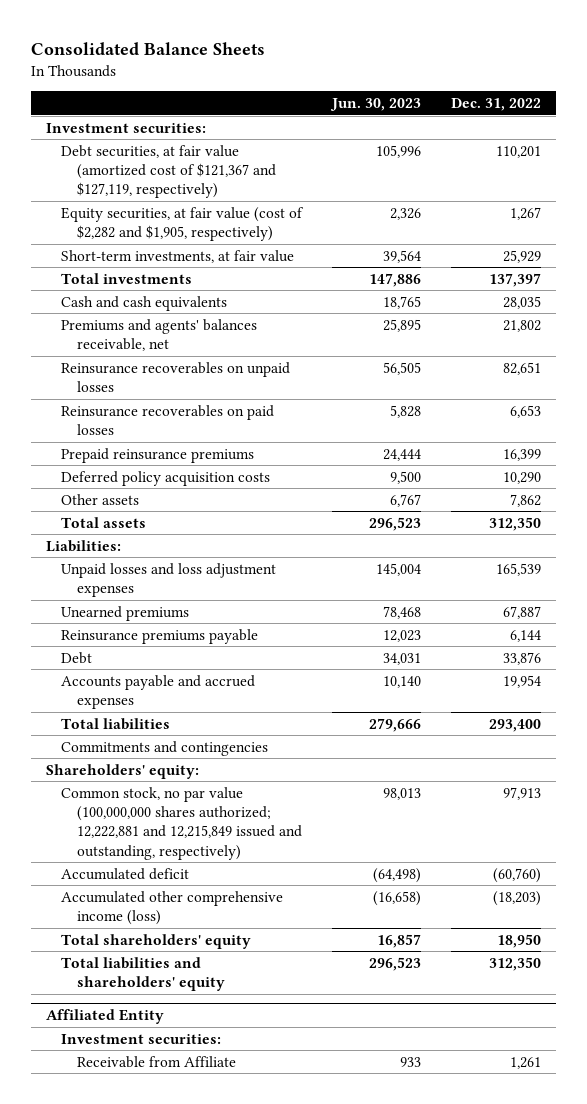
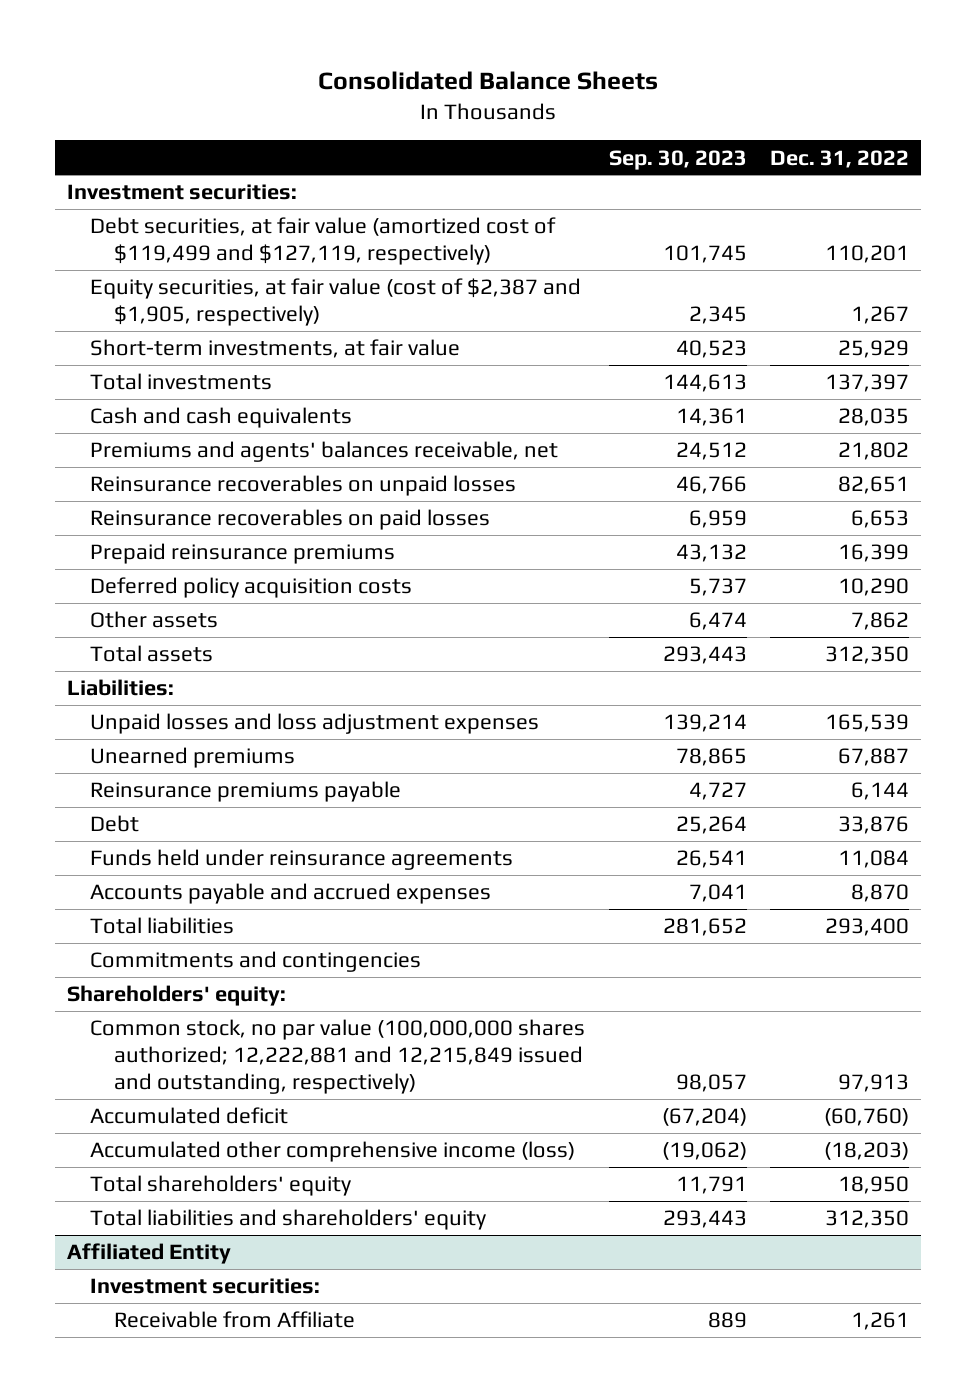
[330,97,422,111] Jun. 30, 2023 -> none
none -> [608,149,747,170] Sep. 30, 2023
[61,144,277,199] Debt securities, at fair value (amortized cost of $121,367 and $127,119, respectively) -> [90,217,557,266] Debt securities, at fair value (amortized cost of $119,499 and $127,119, respectively)
[61,206,305,242] Equity securities, at fair value (cost of $2,282 and $1,905, respectively) -> [90,278,582,327] Equity securities, at fair value (cost of $2,387 and $1,905, respectively)
none -> [90,849,514,871] Funds held under reinsurance agreements
[503,674,542,688] 19,954 -> [851,884,910,903] 8,870

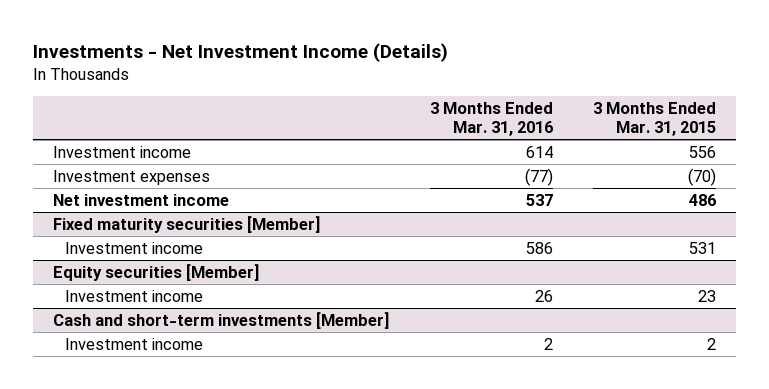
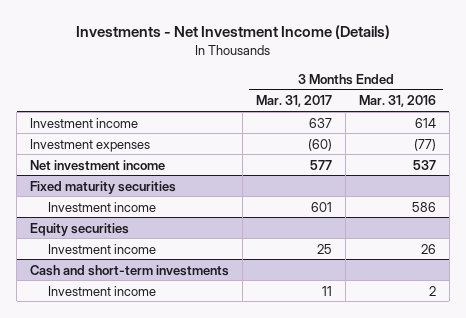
[593,102,717,137] 3 Months Ended Mar. 31, 2015 -> none
none -> [256,95,333,108] Mar. 31, 2017
[52,215,321,233] Fixed maturity securities [Member] -> [30,180,177,194] Fixed maturity securities
[52,263,260,281] Equity securities [Member] -> [30,222,130,236] Equity securities
[52,311,390,329] Cash and short-term investments [Member] -> [30,264,230,276] Cash and short-term investments

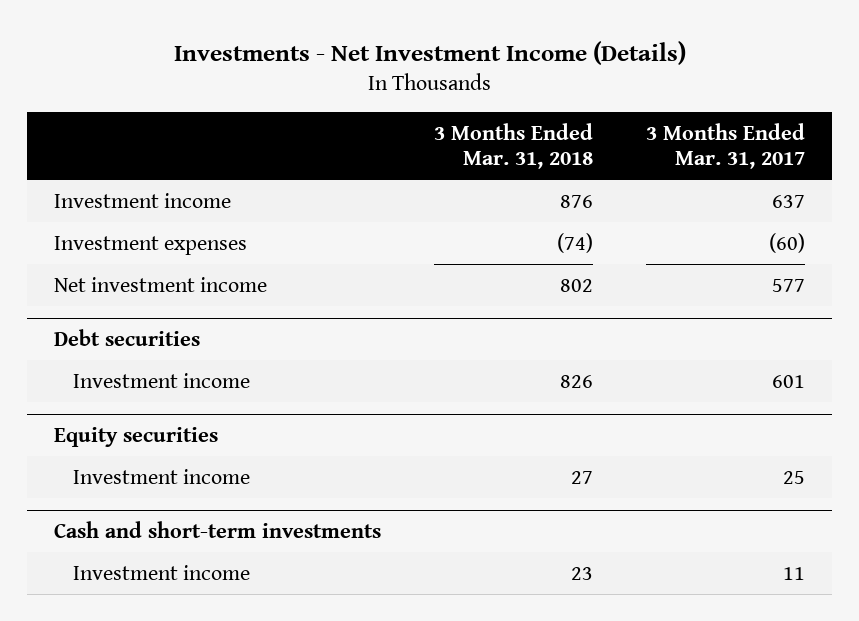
[358,95,436,108] Mar. 31, 2016 -> none
none -> [434,122,594,170] 3 Months Ended Mar. 31, 2018
[30,180,177,194] Fixed maturity securities -> [53,329,200,347] Debt securities

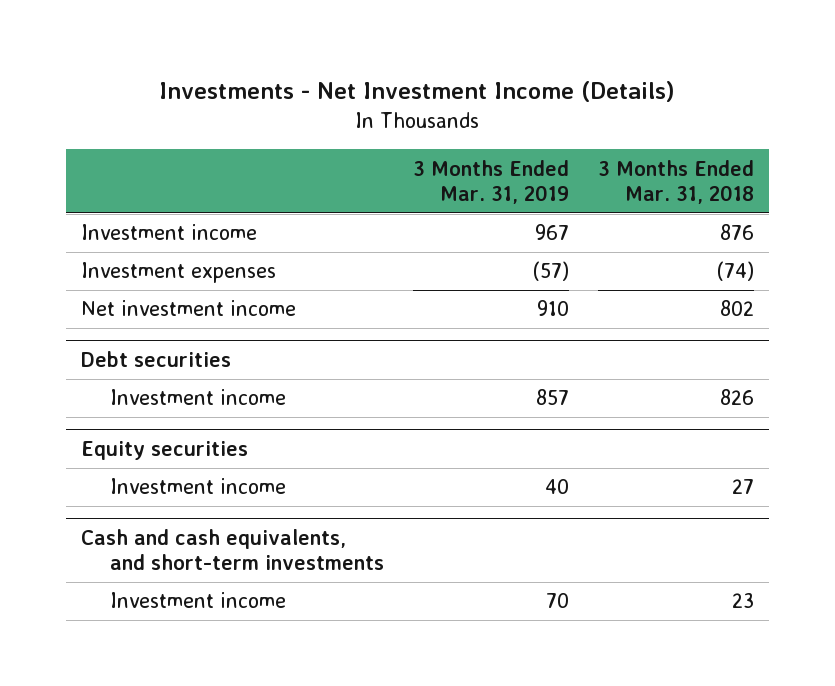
[646,122,806,170] 3 Months Ended Mar. 31, 2017 -> none
none -> [412,159,569,204] 3 Months Ended Mar. 31, 2019
[53,521,381,539] Cash and short-term investments -> [80,529,384,571] Cash and cash equivalents, and short-term investments

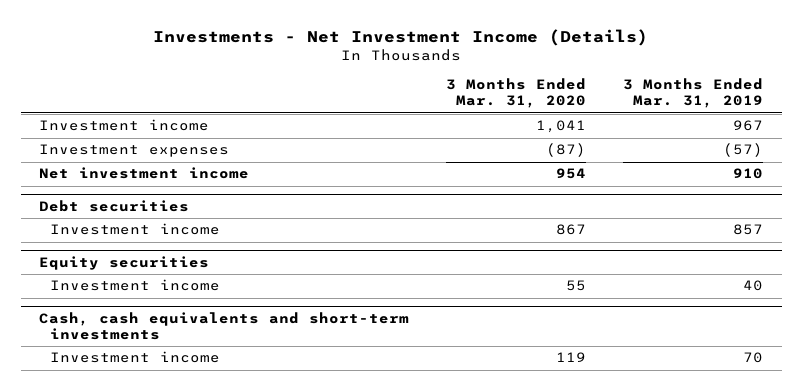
[598,159,755,204] 3 Months Ended Mar. 31, 2018 -> none
none -> [446,78,587,109] 3 Months Ended Mar. 31, 2020
[80,529,384,571] Cash and cash equivalents, and short-term investments -> [39,311,410,340] Cash, cash equivalents and short-term investments

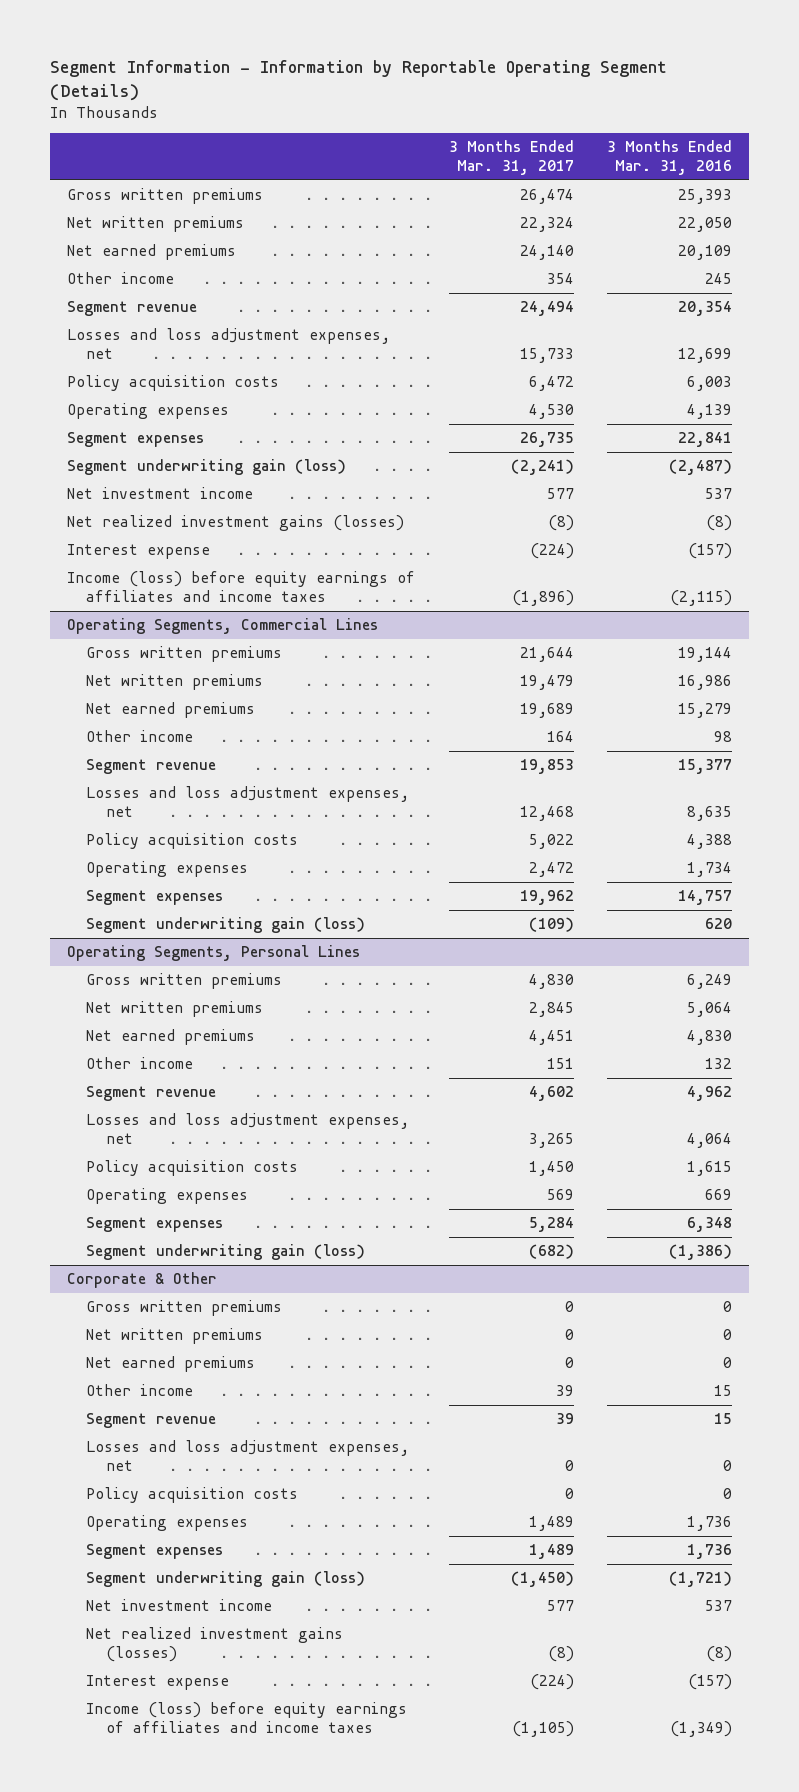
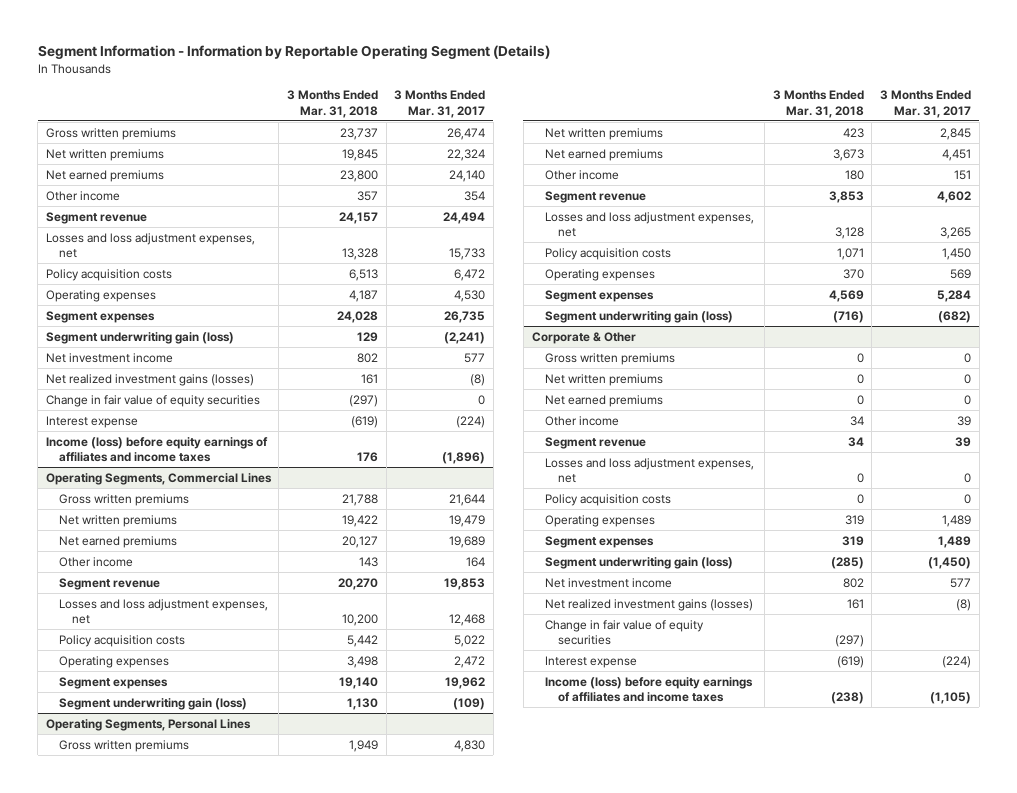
[607,140,733,175] 3 Months Ended Mar. 31, 2016 -> none
none -> [287,90,379,118] 3 Months Ended Mar. 31, 2018
none -> [45,394,260,407] Change in fair value of equity securities
none -> [544,619,704,646] Change in fair value of equity securities

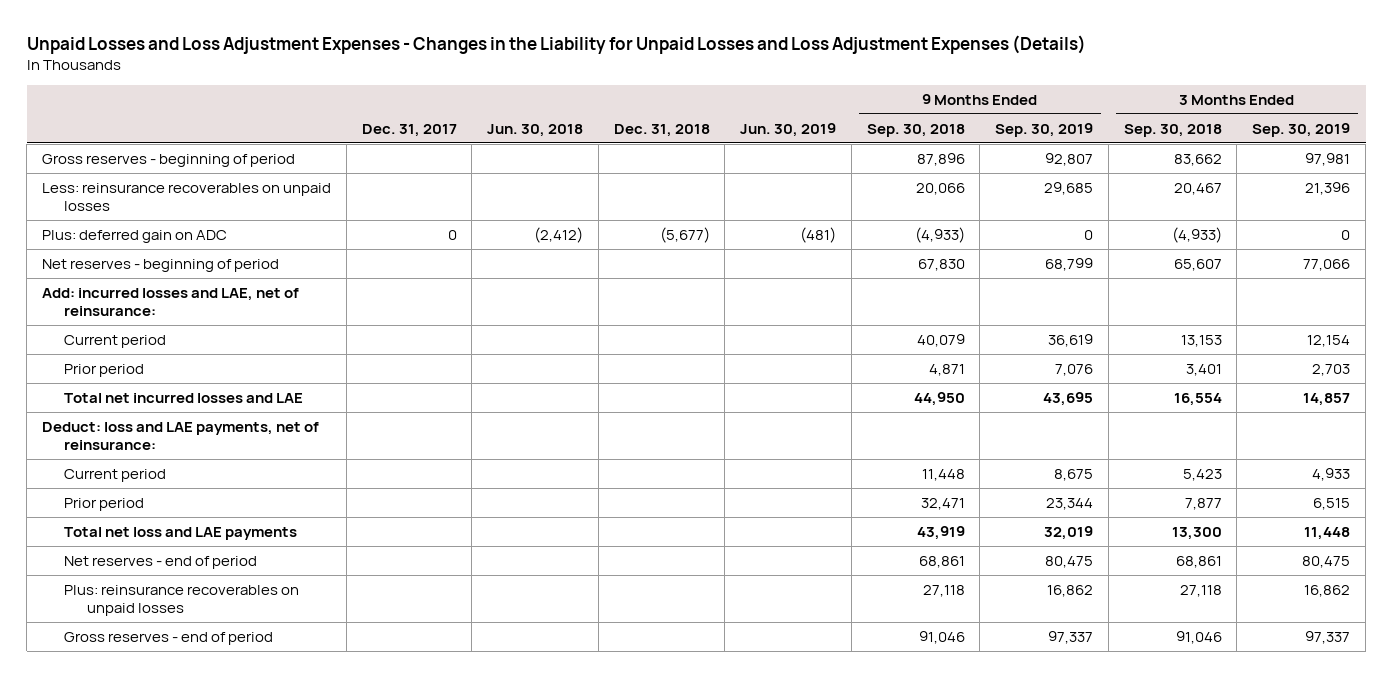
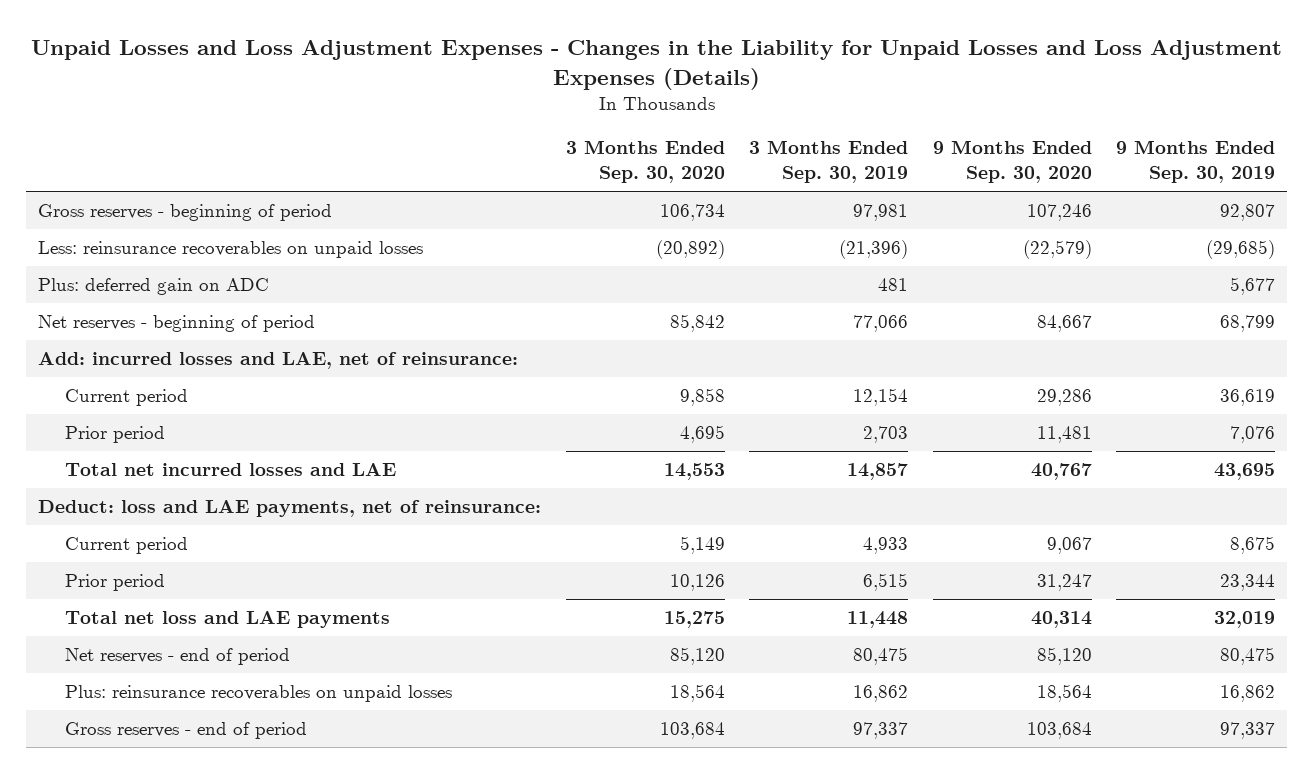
[361,123,457,137] Dec. 31, 2017 -> none
[487,123,584,137] Jun. 30, 2018 -> none
[613,123,710,137] Dec. 31, 2018 -> none
[740,122,837,137] Jun. 30, 2019 -> none
[866,123,965,137] Sep. 30, 2018 -> none
[1123,123,1222,137] Sep. 30, 2018 -> none
none -> [565,140,725,184] 3 Months Ended Sep. 30, 2020
none -> [932,140,1092,184] 9 Months Ended Sep. 30, 2020
[1044,181,1094,195] 29,685 -> [1206,240,1276,260] (29,685)
[1305,181,1351,195] 21,396 -> [839,240,909,260] (21,396)
[1084,229,1094,240] 0 -> [1230,277,1276,296] 5,677
[1341,229,1351,240] 0 -> [878,278,909,292] 481

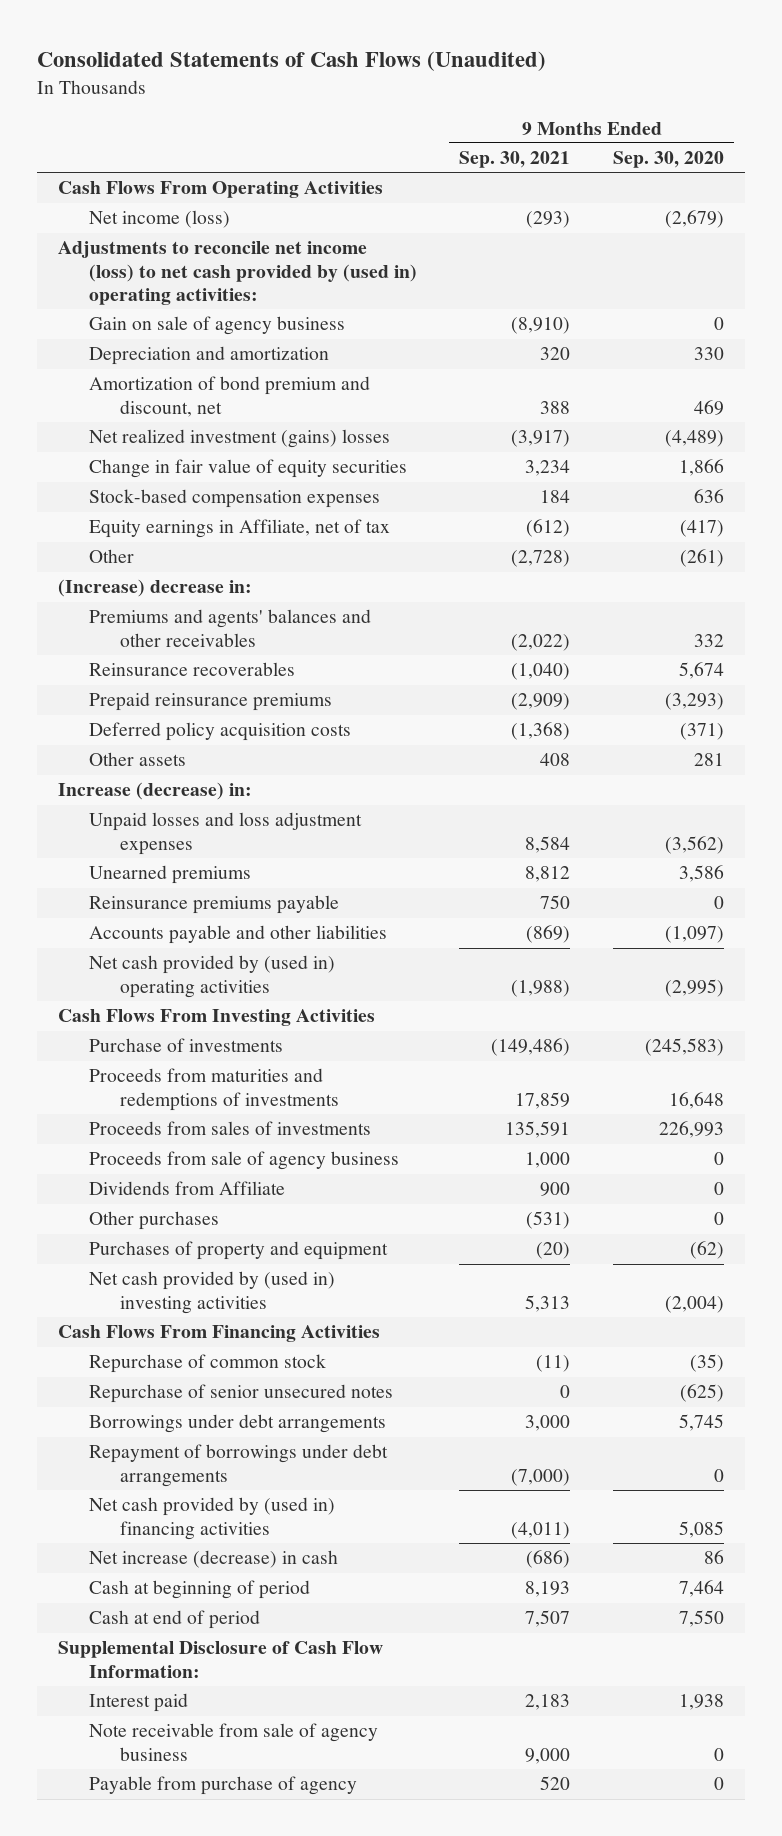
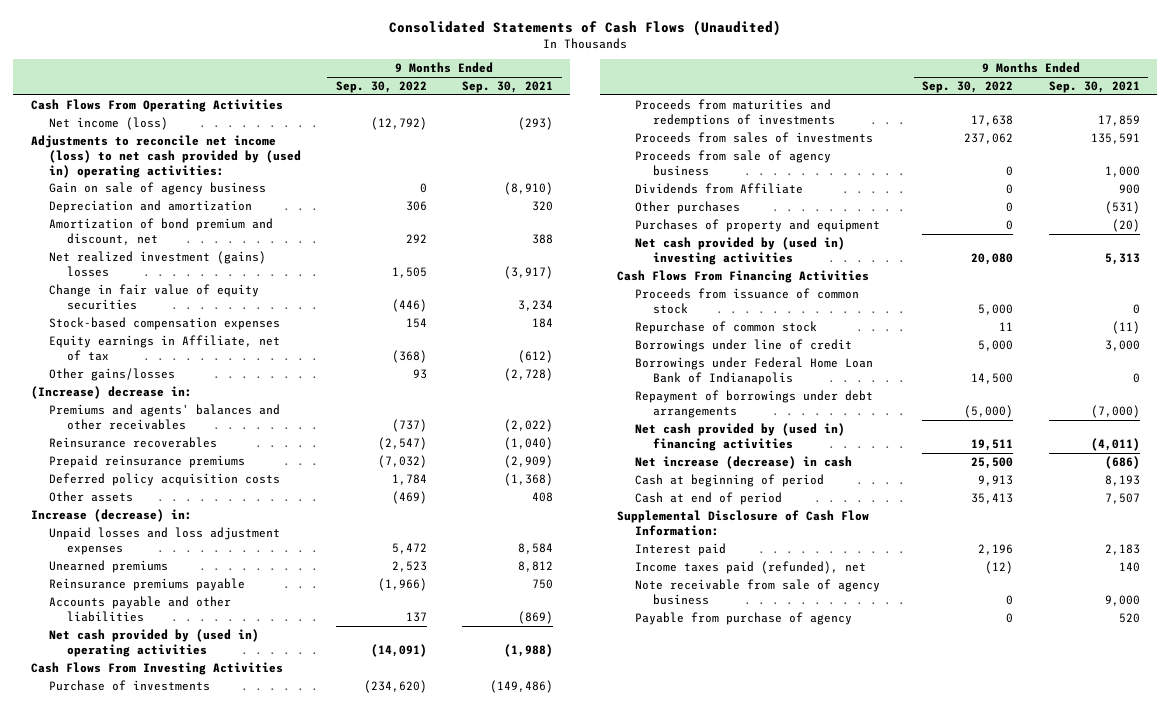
[612,151,724,169] Sep. 30, 2020 -> none
none -> [335,81,427,94] Sep. 30, 2022
[89,549,135,564] Other -> [48,368,175,382] Other gains/losses
none -> [635,288,860,314] Proceeds from issuance of common stock
[89,1384,394,1404] Repurchase of senior unsecured notes -> none
none -> [635,339,853,353] Borrowings under line of credit
[89,1414,387,1434] Borrowings under debt arrangements -> [635,357,874,385] Borrowings under Federal Home Loan Bank of Indianapolis
[525,1415,571,1432] 3,000 -> [1132,372,1140,383] 0
none -> [635,561,867,575] Income taxes paid (refunded), net

